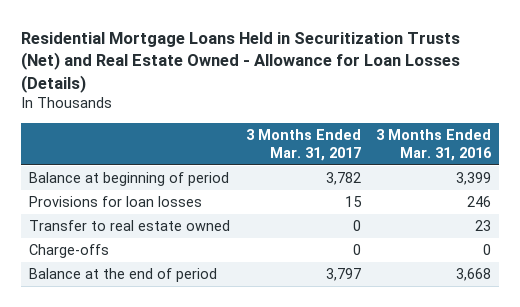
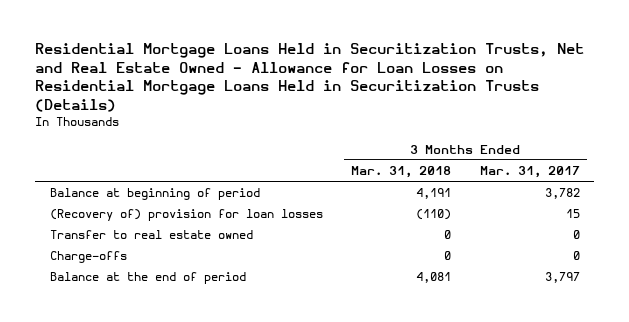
[21,31,461,93] Residential Mortgage Loans Held in Securitization Trusts (Net) and Real Estate Owned - Allowance for Loan Losses (Details) -> [35,43,585,113] Residential Mortgage Loans Held in Securitization Trusts, Net and Real Estate Owned - Allowance for Loan Losses on Residential Mortgage Loans Held in Securitization Trusts (Details)
[376,128,493,161] 3 Months Ended Mar. 31, 2016 -> none
none -> [351,165,452,178] Mar. 31, 2018
[28,196,202,208] Provisions for loan losses -> [49,209,323,222] (Recovery of) provision for loan losses

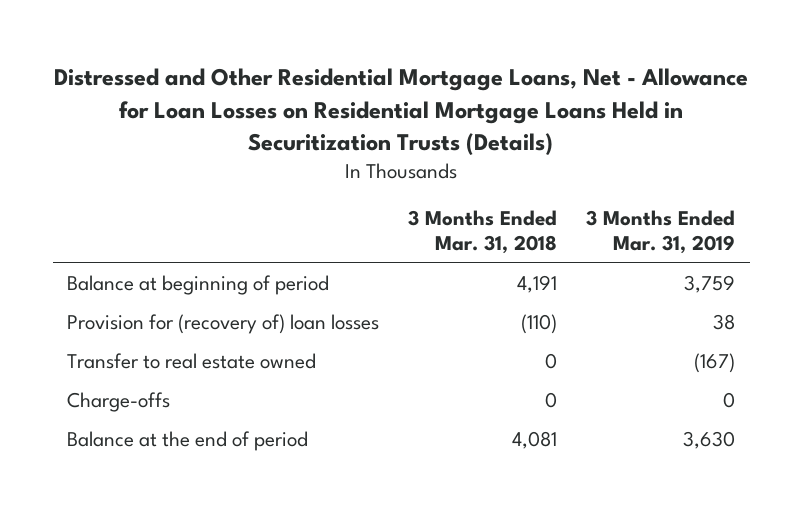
[35,43,585,113] Residential Mortgage Loans Held in Securitization Trusts, Net and Real Estate Owned - Allowance for Loan Losses on Residential Mortgage Loans Held in Securitization Trusts (Details) -> [54,68,749,155] Distressed and Other Residential Mortgage Loans, Net - Allowance for Loan Losses on Residential Mortgage Loans Held in Securitization Trusts (Details)
[479,165,580,178] Mar. 31, 2017 -> none
none -> [586,210,736,254] 3 Months Ended Mar. 31, 2019
[49,209,323,222] (Recovery of) provision for loan losses -> [67,314,380,335] Provision for (recovery of) loan losses

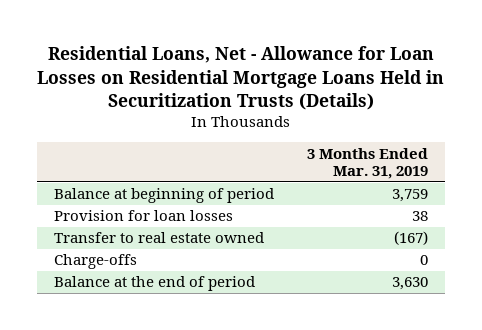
[54,68,749,155] Distressed and Other Residential Mortgage Loans, Net - Allowance for Loan Losses on Residential Mortgage Loans Held in Securitization Trusts (Details) -> [37,46,445,110] Residential Loans, Net - Allowance for Loan Losses on Residential Mortgage Loans Held in Securitization Trusts (Details)
[408,210,558,254] 3 Months Ended Mar. 31, 2018 -> none
[67,314,380,335] Provision for (recovery of) loan losses -> [53,210,233,222] Provision for loan losses

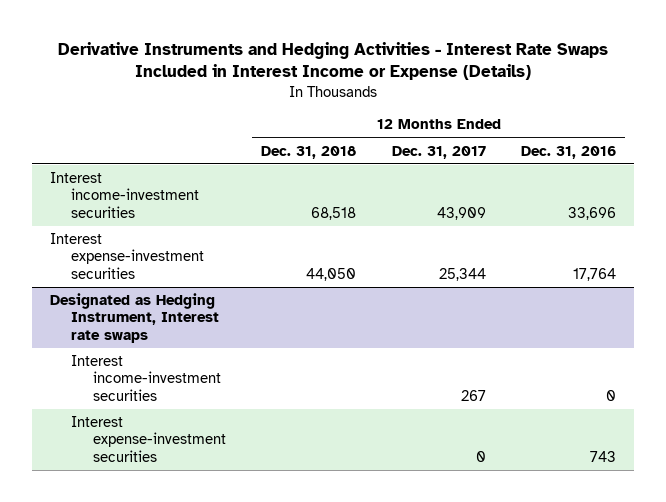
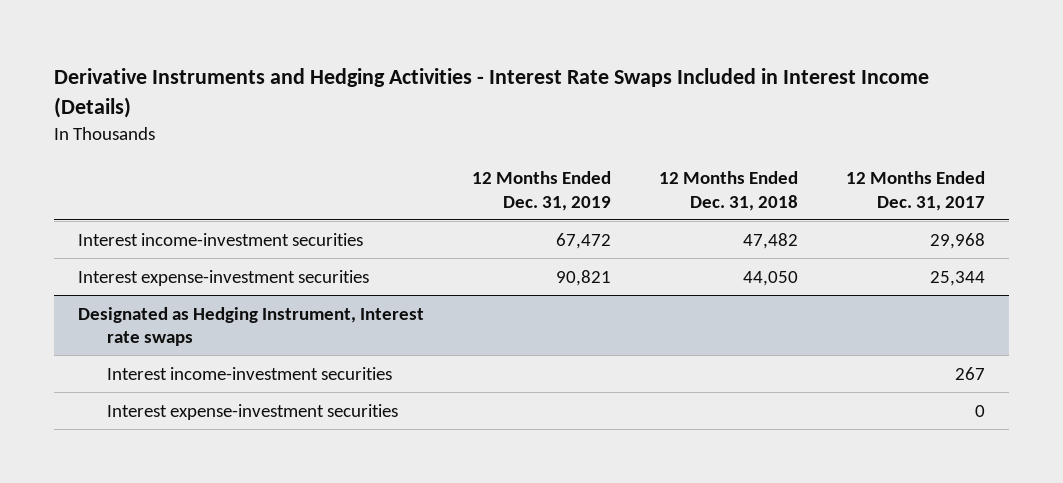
[58,41,609,81] Derivative Instruments and Hedging Activities - Interest Rate Swaps Included in Interest Income or Expense (Details) -> [54,68,930,119] Derivative Instruments and Hedging Activities - Interest Rate Swaps Included in Interest Income (Details)
[521,145,617,159] Dec. 31, 2016 -> none
none -> [472,170,612,211] 12 Months Ended Dec. 31, 2019
[311,206,357,220] 68,518 -> [742,232,798,249] 47,482
[436,206,486,220] 43,909 -> [929,232,985,249] 29,968

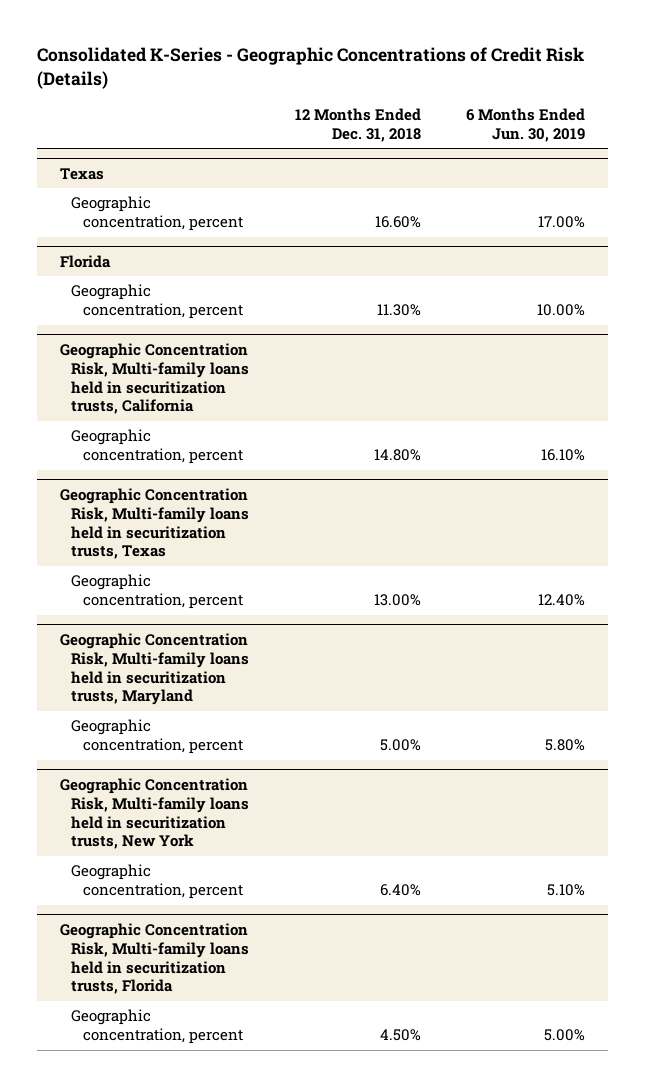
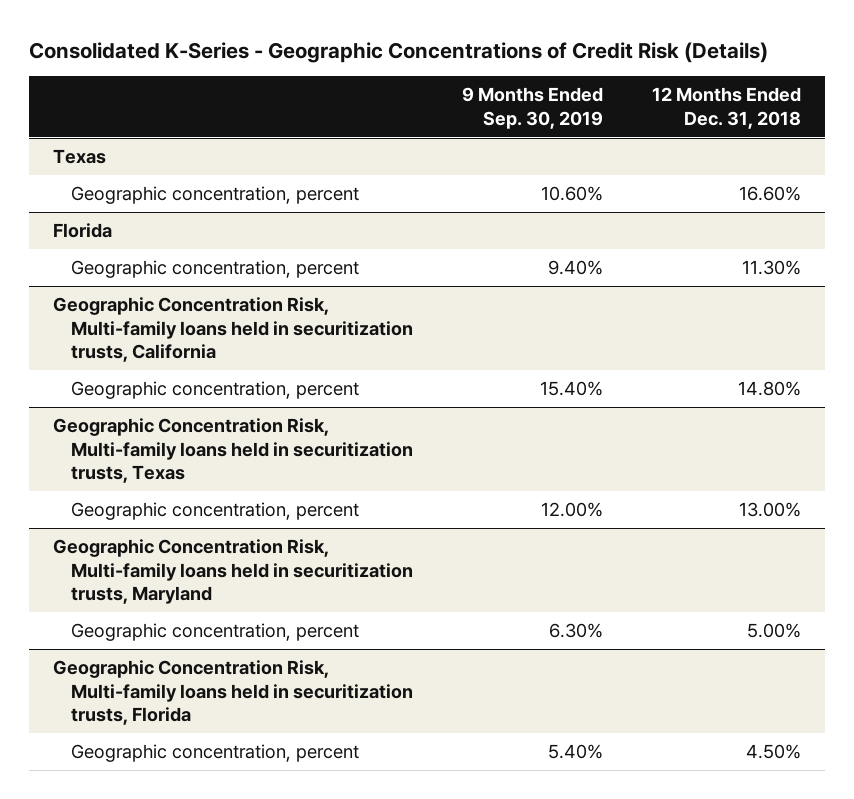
[466,108,586,143] 6 Months Ended Jun. 30, 2019 -> none
none -> [462,87,604,129] 9 Months Ended Sep. 30, 2019
[59,777,250,850] Geographic Concentration Risk, Multi-family loans held in securitization trusts, New York -> none
[71,864,243,900] Geographic concentration, percent -> none

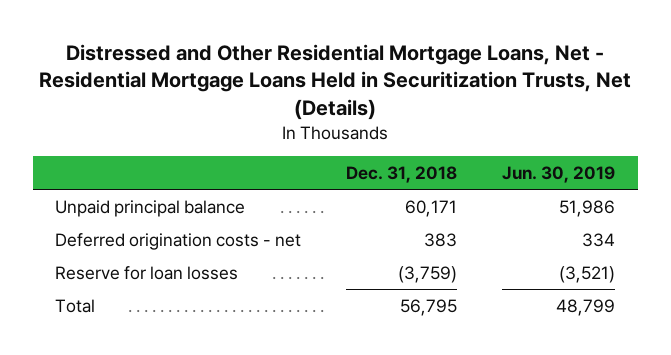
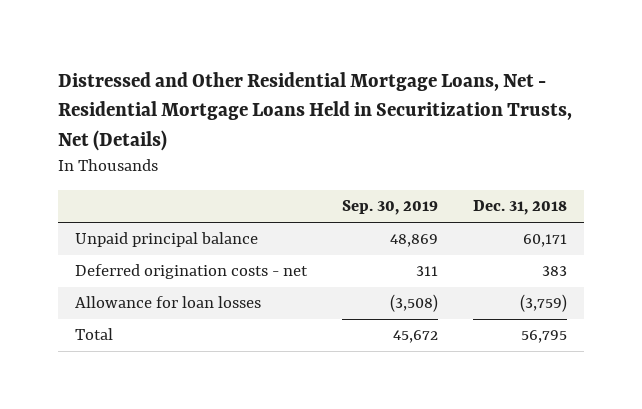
[502,166,616,184] Jun. 30, 2019 -> none
none -> [342,200,439,216] Sep. 30, 2019
[55,265,239,280] Reserve for loan losses -> [75,296,262,309] Allowance for loan losses

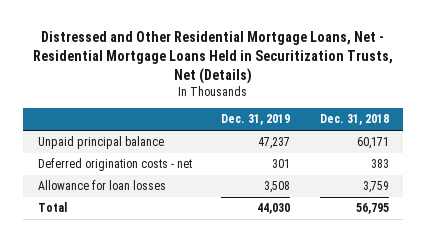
[342,200,439,216] Sep. 30, 2019 -> none
none -> [221,114,291,126] Dec. 31, 2019
[519,294,567,313] (3,759) -> [362,181,389,194] 3,759

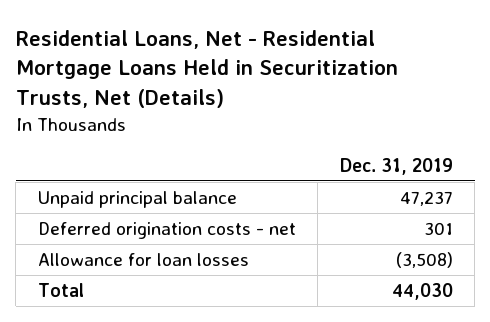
[33,30,394,84] Distressed and Other Residential Mortgage Loans, Net - Residential Mortgage Loans Held in Securitization Trusts, Net (Details) -> [15,29,398,109] Residential Loans, Net - Residential Mortgage Loans Held in Securitization Trusts, Net (Details)
[319,114,389,126] Dec. 31, 2018 -> none
[264,181,291,194] 3,508 -> [395,251,453,268] (3,508)

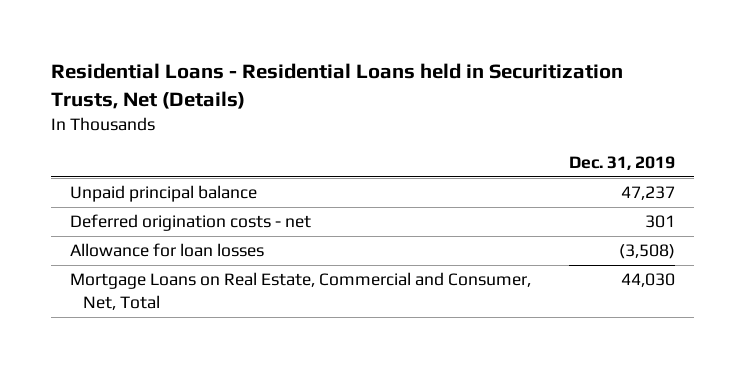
[15,29,398,109] Residential Loans, Net - Residential Mortgage Loans Held in Securitization Trusts, Net (Details) -> [50,63,623,109] Residential Loans - Residential Loans held in Securitization Trusts, Net (Details)
[37,282,84,297] Total -> [70,272,532,310] Mortgage Loans on Real Estate, Commercial and Consumer, Net, Total

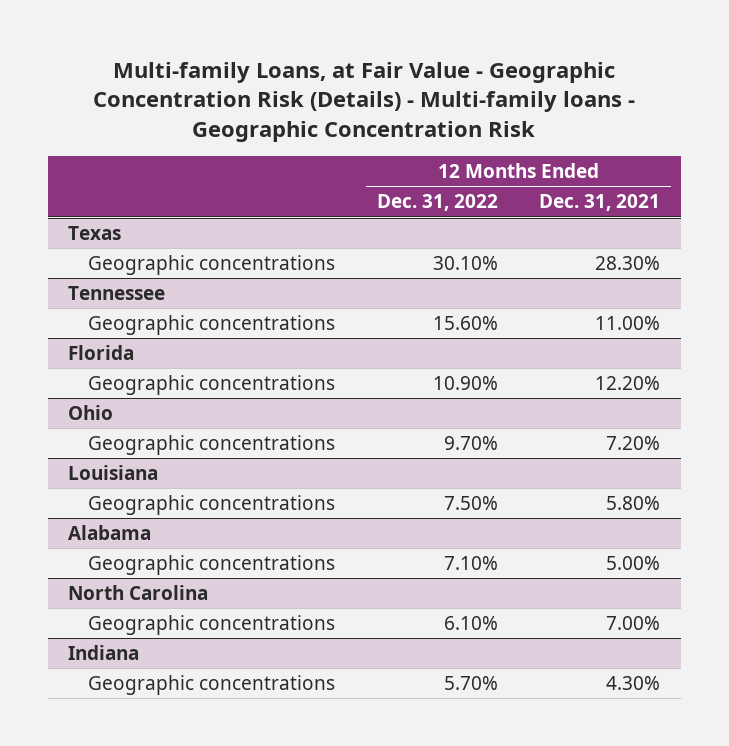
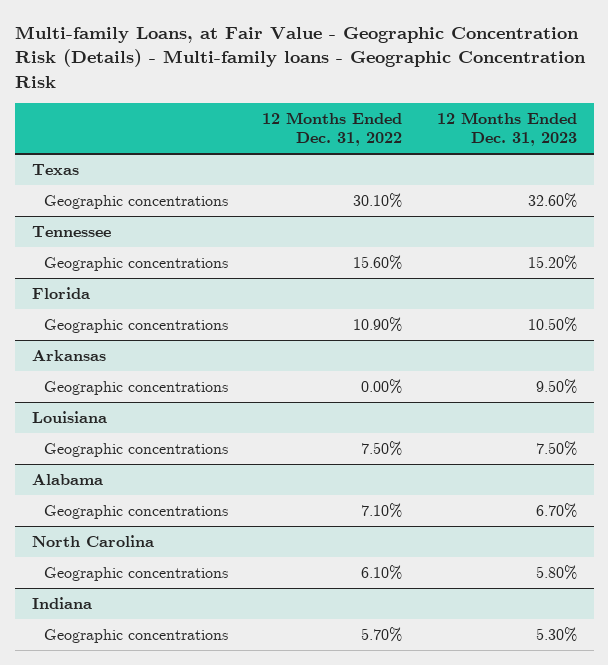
[539,194,661,212] Dec. 31, 2021 -> none
none -> [436,112,577,147] 12 Months Ended Dec. 31, 2023
[68,404,114,420] Ohio -> none
none -> [31,349,106,361] Arkansas
[443,435,498,450] 9.70% -> [361,378,403,394] 0.00%

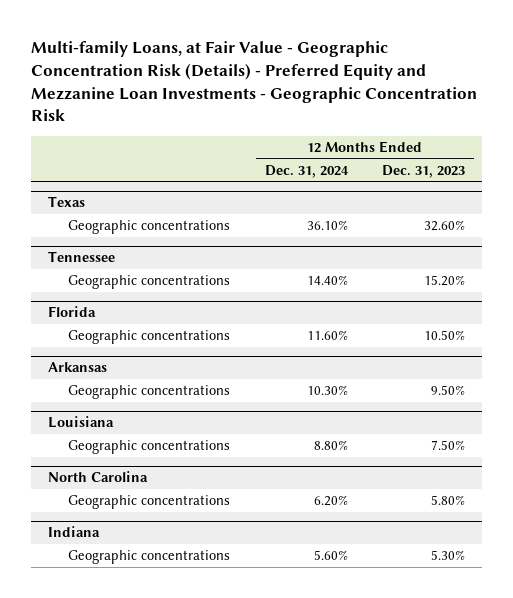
[14,26,586,88] Multi-family Loans, at Fair Value - Geographic Concentration Risk (Details) - Multi-family loans - Geographic Concentration Risk -> [30,41,477,122] Multi-family Loans, at Fair Value - Geographic Concentration Risk (Details) - Preferred Equity and Mezzanine Loan Investments - Geographic Concentration Risk
[262,112,403,147] 12 Months Ended Dec. 31, 2022 -> none
none -> [264,164,349,178] Dec. 31, 2024
[31,473,103,485] Alabama -> none
[43,504,228,519] Geographic concentrations -> none

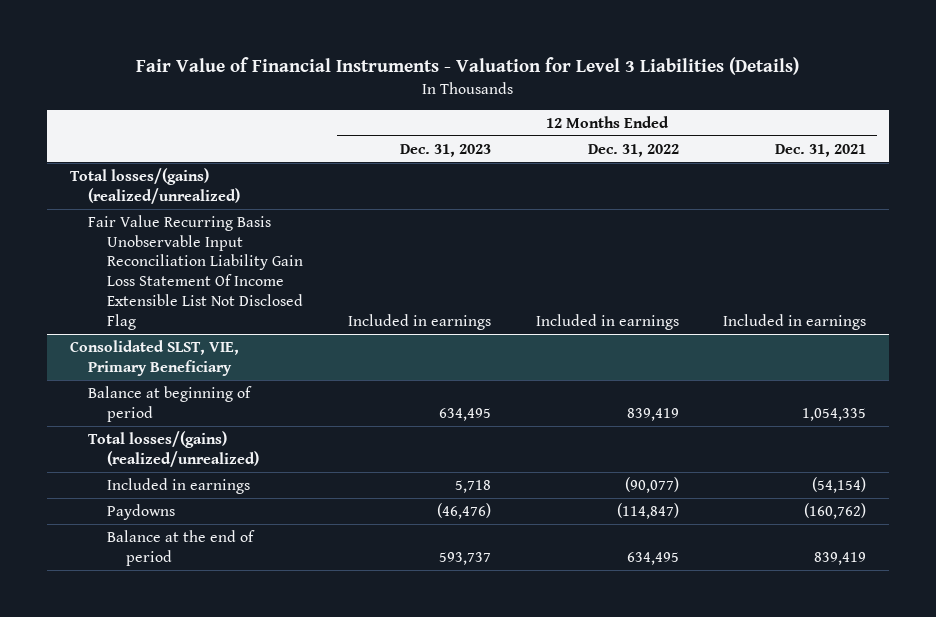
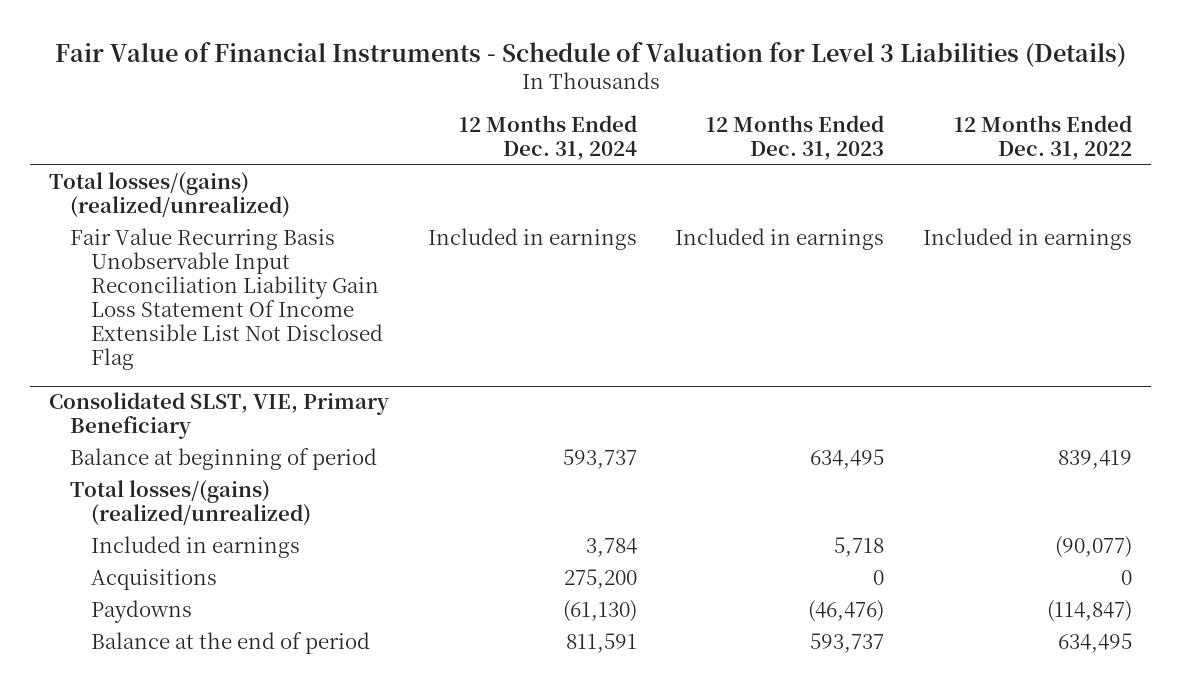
[135,57,799,76] Fair Value of Financial Instruments - Valuation for Level 3 Liabilities (Details) -> [54,41,1126,67] Fair Value of Financial Instruments - Schedule of Valuation for Level 3 Liabilities (Details)
[775,143,867,157] Dec. 31, 2021 -> none
none -> [458,115,637,161] 12 Months Ended Dec. 31, 2024
none -> [91,569,218,591] Acquisitions

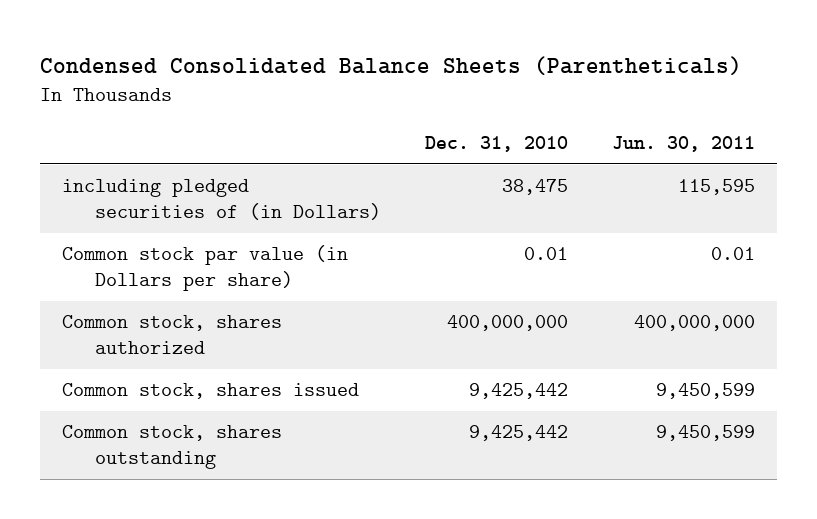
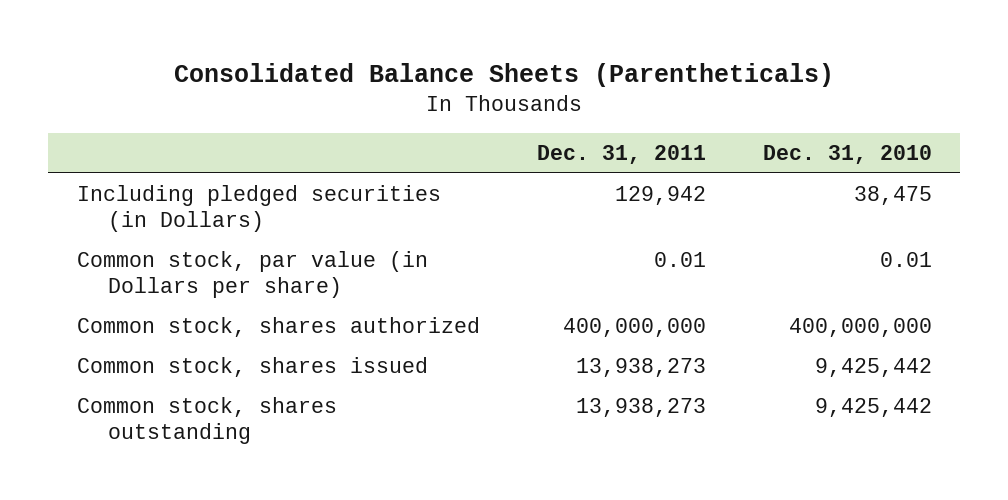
[40,55,743,75] Condensed Consolidated Balance Sheets (Parentheticals) -> [174,62,835,87] Consolidated Balance Sheets (Parentheticals)
[611,136,755,153] Jun. 30, 2011 -> none
none -> [536,144,706,164] Dec. 31, 2011
[62,179,381,221] including pledged securities of (in Dollars) -> [76,185,441,232] Including pledged securities (in Dollars)
[62,245,349,292] Common stock par value (in Dollars per share) -> [76,251,428,298] Common stock, par value (in Dollars per share)

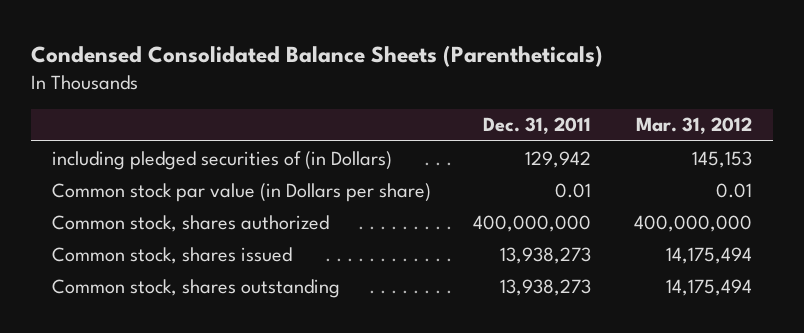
[174,62,835,87] Consolidated Balance Sheets (Parentheticals) -> [31,44,604,67] Condensed Consolidated Balance Sheets (Parentheticals)
[762,144,932,164] Dec. 31, 2010 -> none
none -> [635,117,752,135] Mar. 31, 2012
[76,185,441,232] Including pledged securities (in Dollars) -> [52,150,393,170] including pledged securities of (in Dollars)
[76,251,428,298] Common stock, par value (in Dollars per share) -> [52,182,432,202] Common stock par value (in Dollars per share)

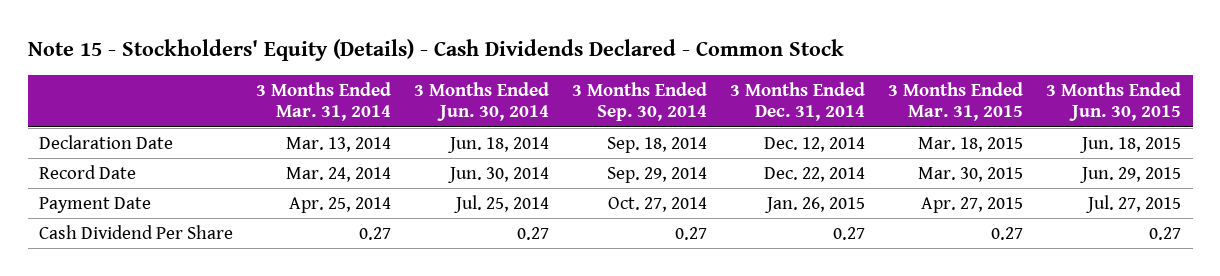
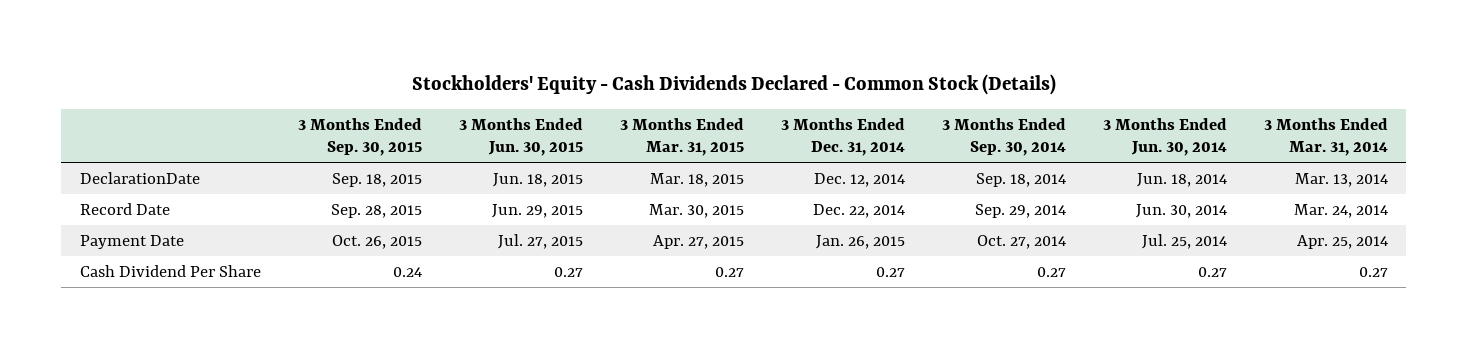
[27,39,844,62] Note 15 - Stockholders' Equity (Details) - Cash Dividends Declared - Common Stock -> [411,74,1056,96] Stockholders' Equity - Cash Dividends Declared - Common Stock (Details)
none -> [297,117,422,157] 3 Months Ended Sep. 30, 2015
[39,134,174,149] Declaration Date -> [79,171,200,184] DeclarationDate

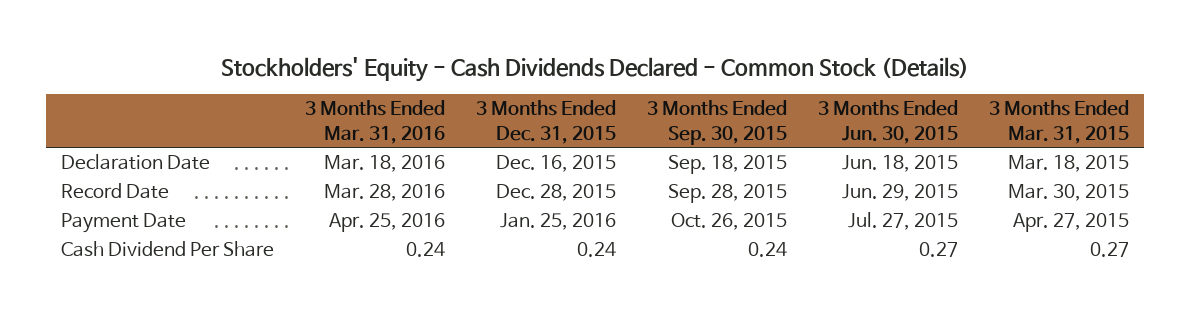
[780,117,905,157] 3 Months Ended Dec. 31, 2014 -> none
[941,117,1066,157] 3 Months Ended Sep. 30, 2014 -> none
[1102,117,1227,157] 3 Months Ended Jun. 30, 2014 -> none
[1263,117,1388,157] 3 Months Ended Mar. 31, 2014 -> none
none -> [305,100,446,144] 3 Months Ended Mar. 31, 2016
none -> [476,100,617,144] 3 Months Ended Dec. 31, 2015
[79,171,200,184] DeclarationDate -> [61,154,211,171] Declaration Date

